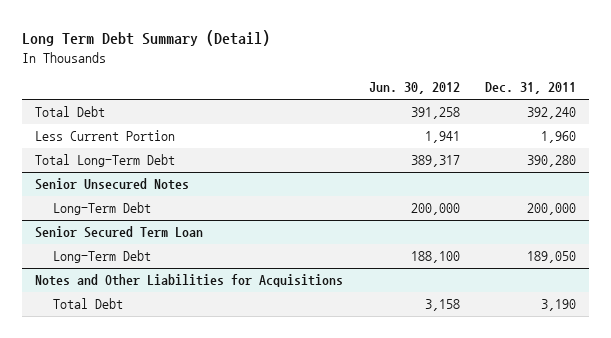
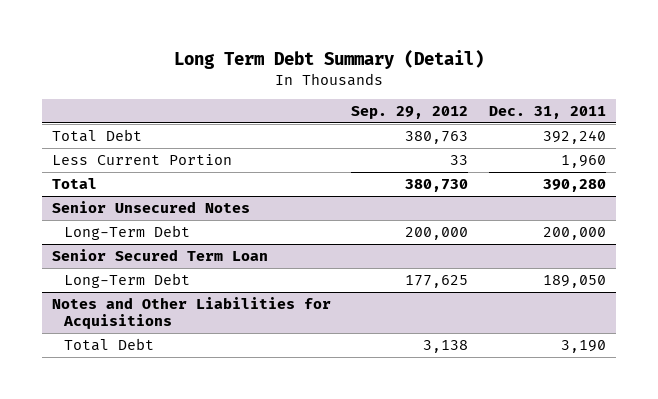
[368,82,460,95] Jun. 30, 2012 -> none
none -> [351,106,469,120] Sep. 29, 2012
[34,154,175,168] Total Long-Term Debt -> [52,177,98,189] Total

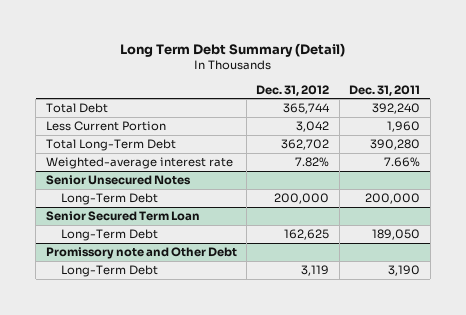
[351,106,469,120] Sep. 29, 2012 -> none
none -> [256,84,330,96] Dec. 31, 2012
[52,177,98,189] Total -> [45,138,176,151] Total Long-Term Debt
none -> [45,156,233,169] Weighted-average interest rate
[52,296,332,330] Notes and Other Liabilities for Acquisitions -> none
none -> [45,246,237,259] Promissory note and Other Debt
[63,337,154,351] Total Debt -> [61,264,159,277] Long-Term Debt

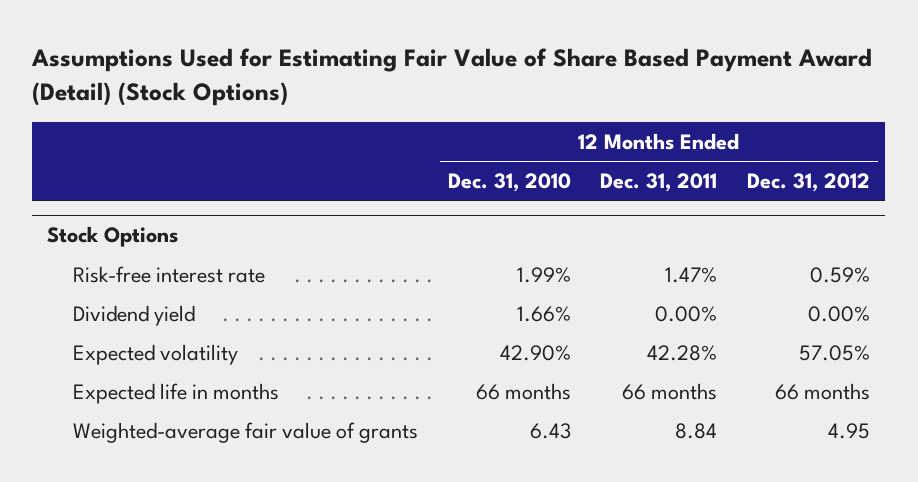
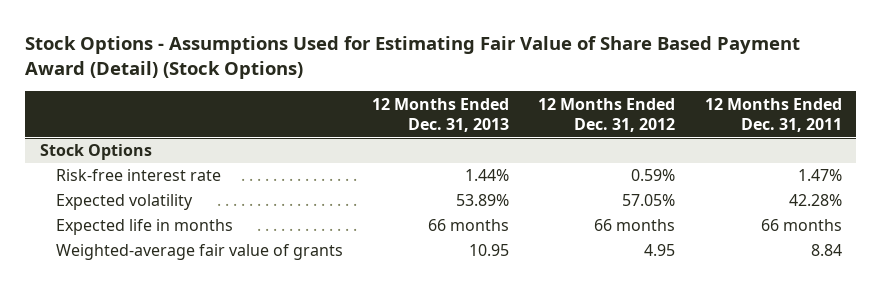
[31,48,873,107] Assumptions Used for Estimating Fair Value of Share Based Payment Award (Detail) (Stock Options) -> [24,35,800,80] Stock Options - Assumptions Used for Estimating Fair Value of Share Based Payment Award (Detail) (Stock Options)
[447,173,571,193] Dec. 31, 2010 -> none
none -> [371,97,509,132] 12 Months Ended Dec. 31, 2013
[72,304,195,326] Dividend yield -> none

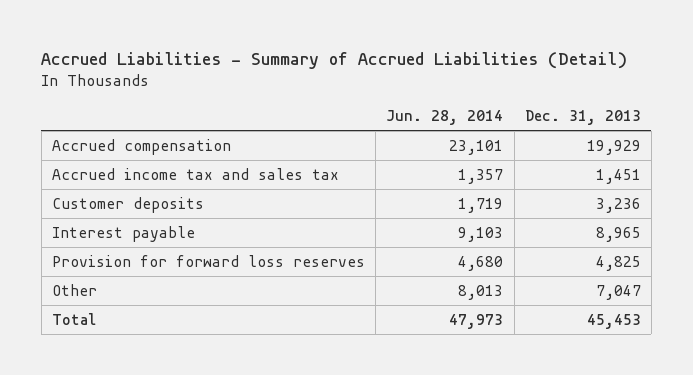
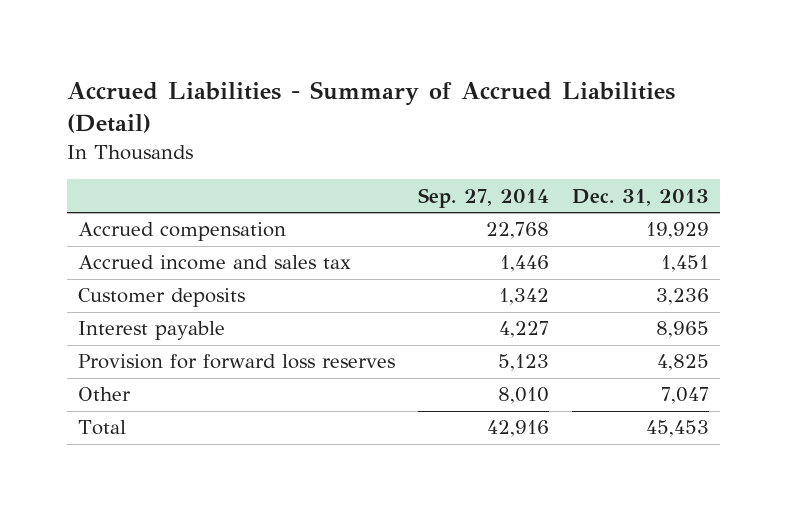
[386,109,504,125] Jun. 28, 2014 -> none
none -> [417,187,549,208] Sep. 27, 2014
[52,167,340,180] Accrued income tax and sales tax -> [78,255,352,271] Accrued income and sales tax

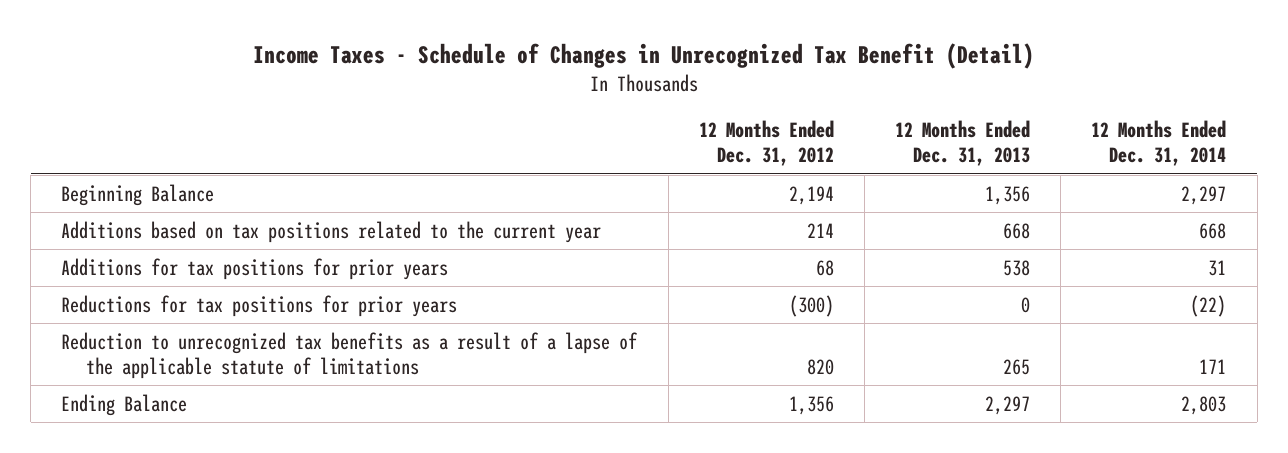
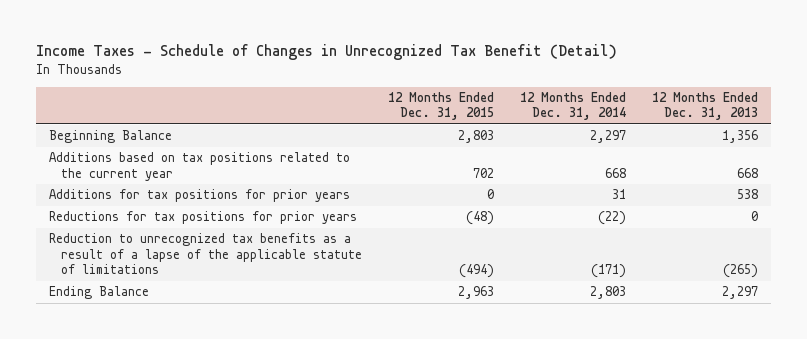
[698,120,834,167] 12 Months Ended Dec. 31, 2012 -> none
none -> [387,91,494,121] 12 Months Ended Dec. 31, 2015
[1003,358,1031,375] 265 -> [722,264,758,279] (265)
[1199,358,1227,374] 171 -> [590,264,626,279] (171)

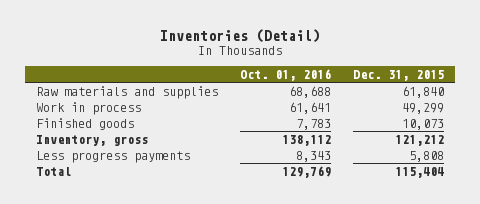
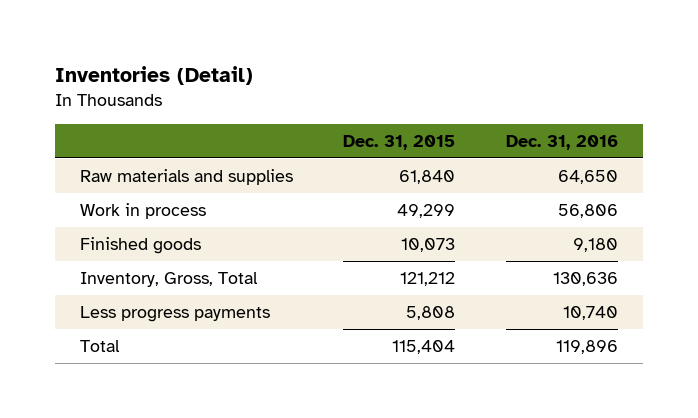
[239,68,331,81] Oct. 01, 2016 -> none
none -> [505,134,618,150] Dec. 31, 2016
[35,134,148,146] Inventory, gross -> [79,272,258,288] Inventory, Gross, Total

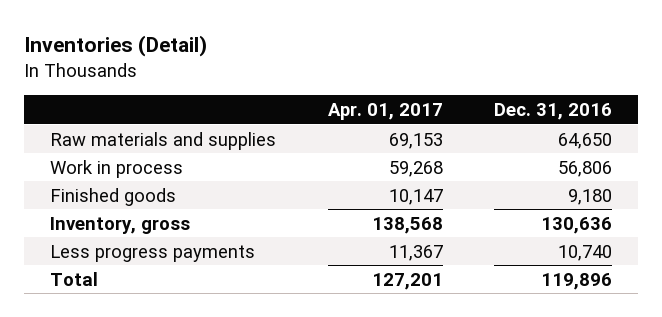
[343,134,456,150] Dec. 31, 2015 -> none
none -> [327,103,443,121] Apr. 01, 2017
[79,272,258,288] Inventory, Gross, Total -> [49,216,190,234] Inventory, gross

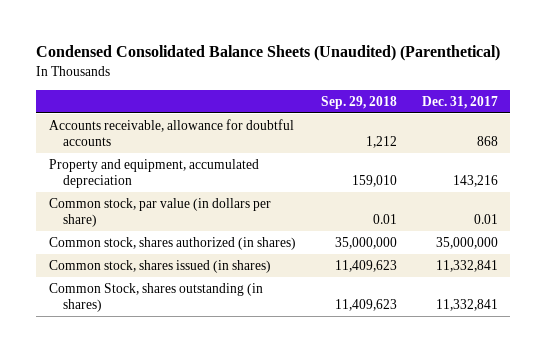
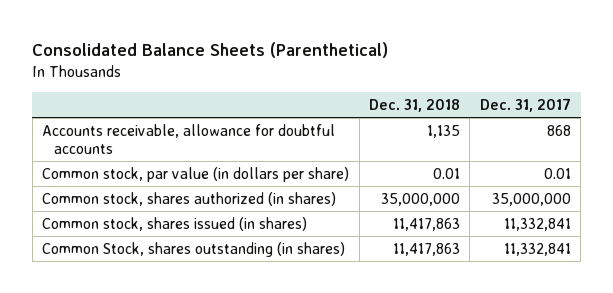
[35,45,500,62] Condensed Consolidated Balance Sheets (Unaudited) (Parenthetical) -> [32,42,389,59] Consolidated Balance Sheets (Parenthetical)
[320,95,397,109] Sep. 29, 2018 -> none
none -> [369,98,461,112] Dec. 31, 2018
[48,158,259,189] Property and equipment, accumulated depreciation -> none

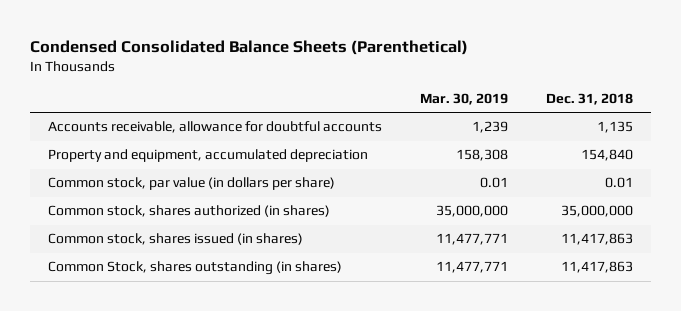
[32,42,389,59] Consolidated Balance Sheets (Parenthetical) -> [29,39,468,55] Condensed Consolidated Balance Sheets (Parenthetical)
[479,97,571,112] Dec. 31, 2017 -> none
none -> [419,93,508,106] Mar. 30, 2019
none -> [48,149,369,163] Property and equipment, accumulated depreciation

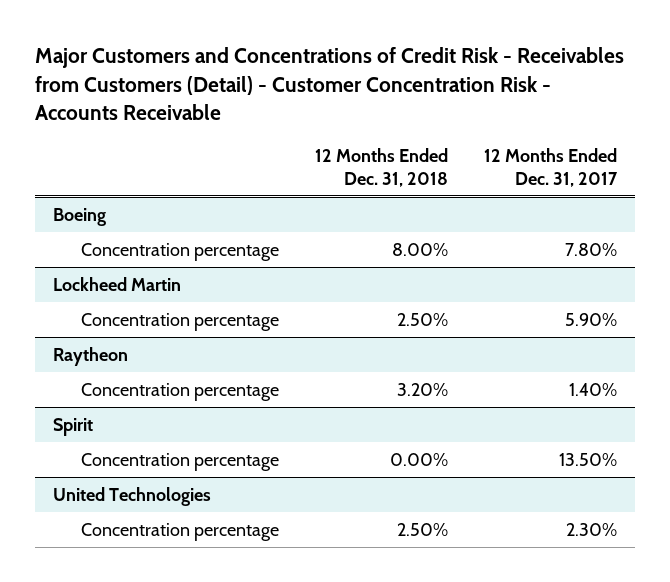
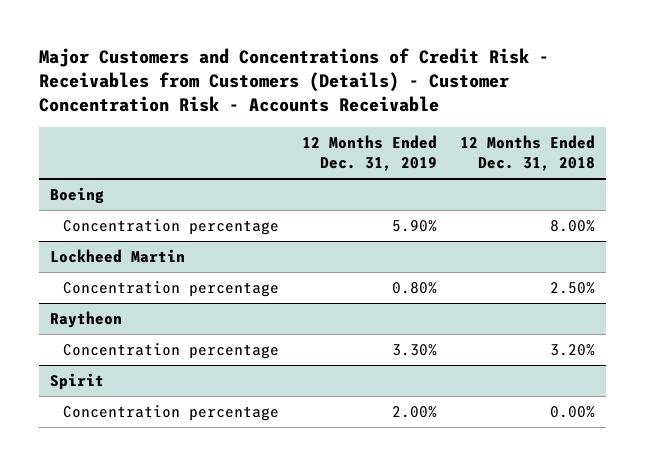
[34,47,624,120] Major Customers and Concentrations of Credit Risk - Receivables from Customers (Detail) - Customer Concentration Risk - Accounts Receivable -> [38,47,549,113] Major Customers and Concentrations of Credit Risk - Receivables from Customers (Details) - Customer Concentration Risk - Accounts Receivable
[483,148,618,187] 12 Months Ended Dec. 31, 2017 -> none
none -> [301,134,437,172] 12 Months Ended Dec. 31, 2019
[53,486,212,506] United Technologies -> none
[80,522,279,541] Concentration percentage -> none

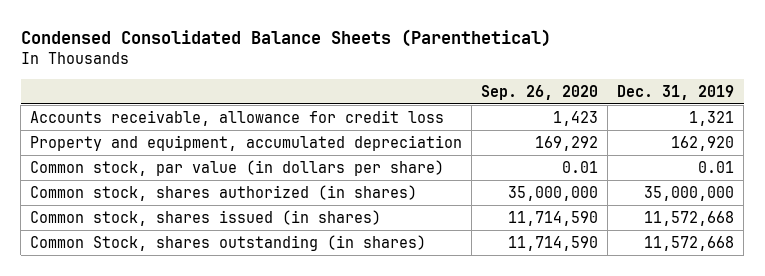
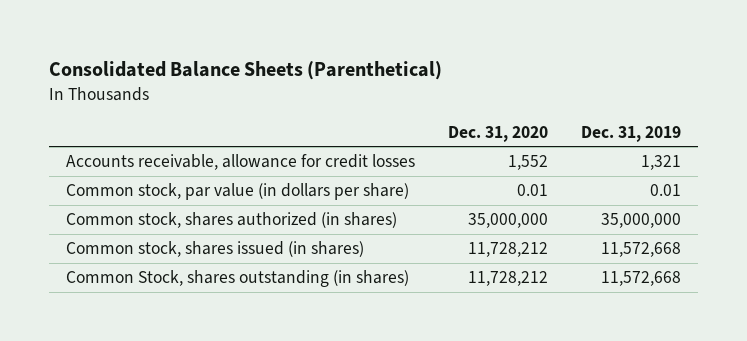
[20,29,551,48] Condensed Consolidated Balance Sheets (Parenthetical) -> [48,61,442,81] Consolidated Balance Sheets (Parenthetical)
[481,84,599,100] Sep. 26, 2020 -> none
none -> [447,125,548,142] Dec. 31, 2020
[30,134,463,151] Property and equipment, accumulated depreciation -> none
[30,109,445,126] Accounts receivable, allowance for credit loss -> [65,154,415,171] Accounts receivable, allowance for credit losses

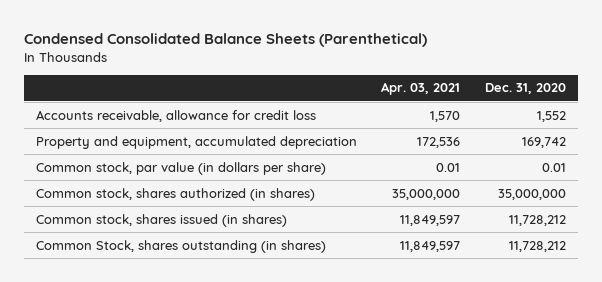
[48,61,442,81] Consolidated Balance Sheets (Parenthetical) -> [24,33,428,48] Condensed Consolidated Balance Sheets (Parenthetical)
[581,125,682,142] Dec. 31, 2019 -> none
none -> [381,82,461,96] Apr. 03, 2021
[65,154,415,171] Accounts receivable, allowance for credit losses -> [36,109,317,122] Accounts receivable, allowance for credit loss
none -> [36,135,358,149] Property and equipment, accumulated depreciation

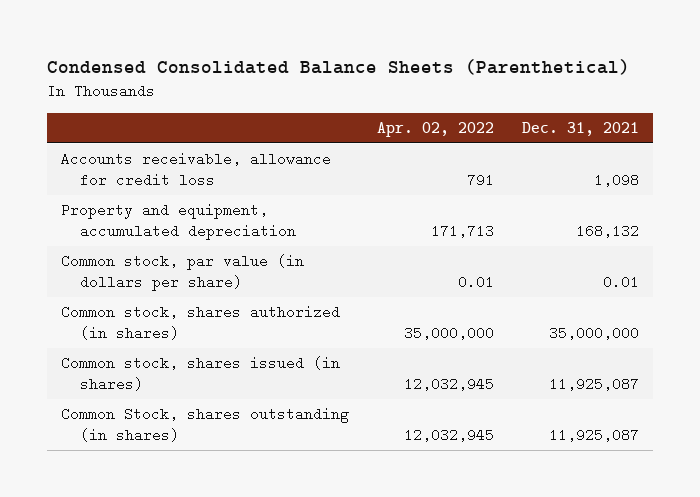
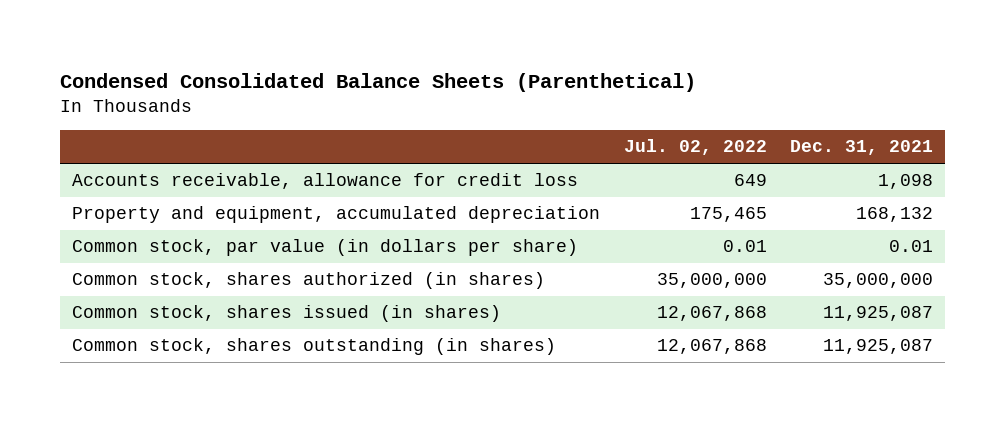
[376,122,494,138] Apr. 02, 2022 -> none
none -> [623,139,767,156] Jul. 02, 2022
[60,407,349,443] Common Stock, shares outstanding (in shares) -> [72,338,557,356] Common stock, shares outstanding (in shares)

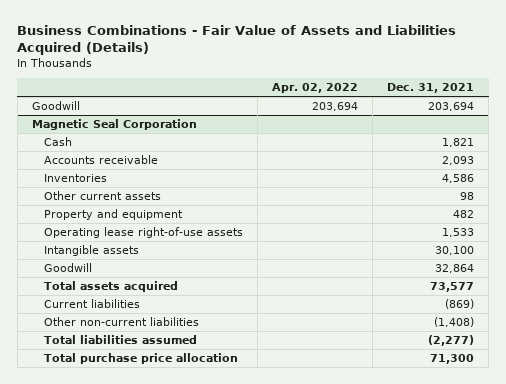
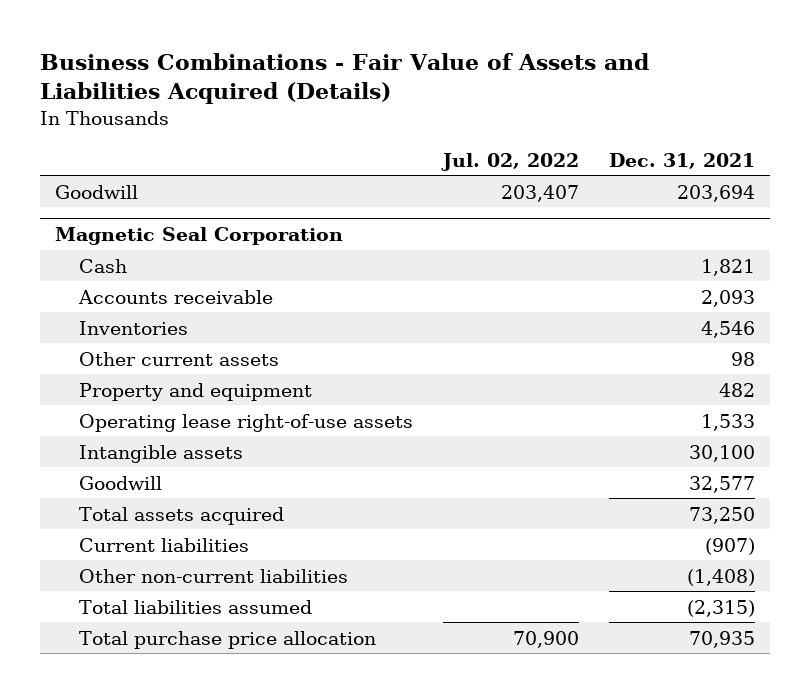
[271,83,358,94] Apr. 02, 2022 -> none
none -> [441,152,580,171] Jul. 02, 2022
[442,174,475,184] 4,586 -> [700,320,755,338] 4,546
[435,264,475,274] 32,864 -> [688,475,755,493] 32,577
[430,282,475,293] 73,577 -> [688,506,755,524] 73,250
[445,299,475,310] (869) -> [704,537,755,555] (907)
[428,335,475,347] (2,277) -> [686,599,755,617] (2,315)
[430,354,475,365] 71,300 -> [688,630,755,648] 70,935

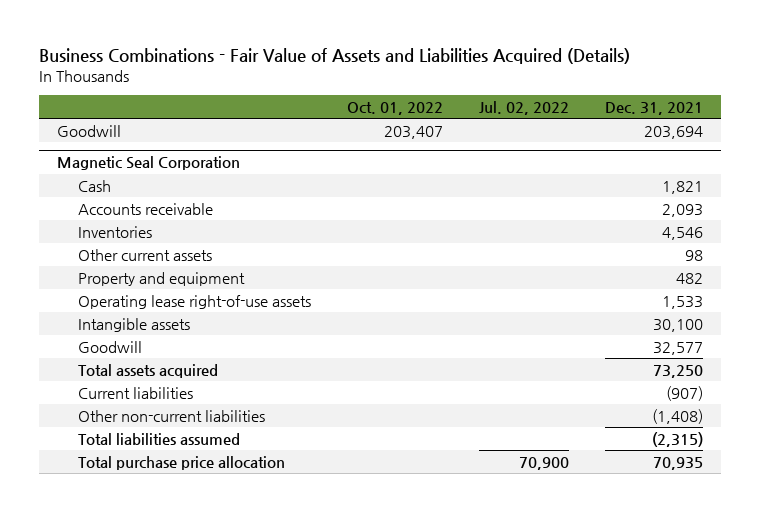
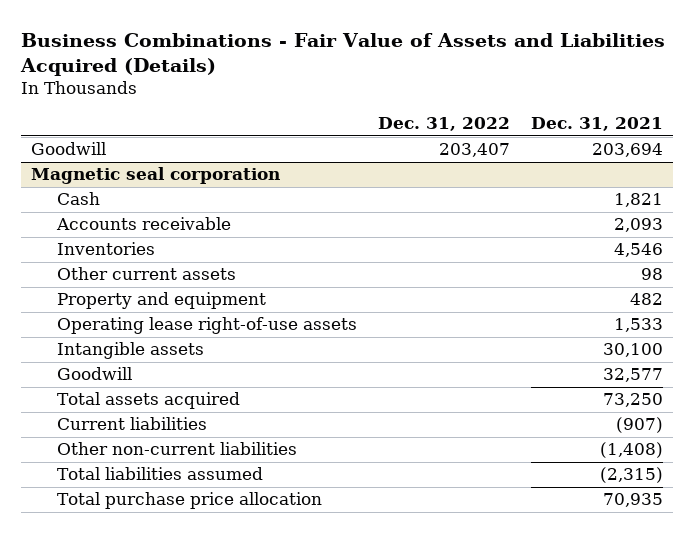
[346,101,443,115] Oct. 01, 2022 -> none
[478,100,569,115] Jul. 02, 2022 -> none
none -> [378,117,511,132] Dec. 31, 2022
[56,156,240,171] Magnetic Seal Corporation -> [31,167,281,185] Magnetic seal corporation

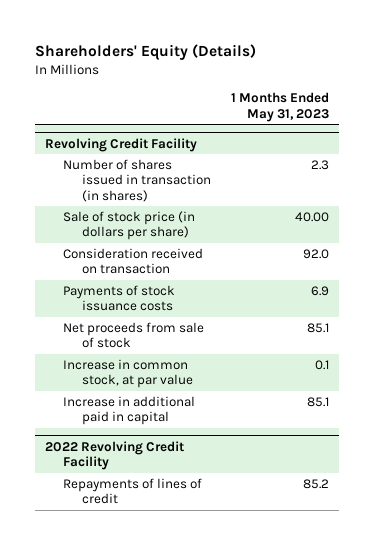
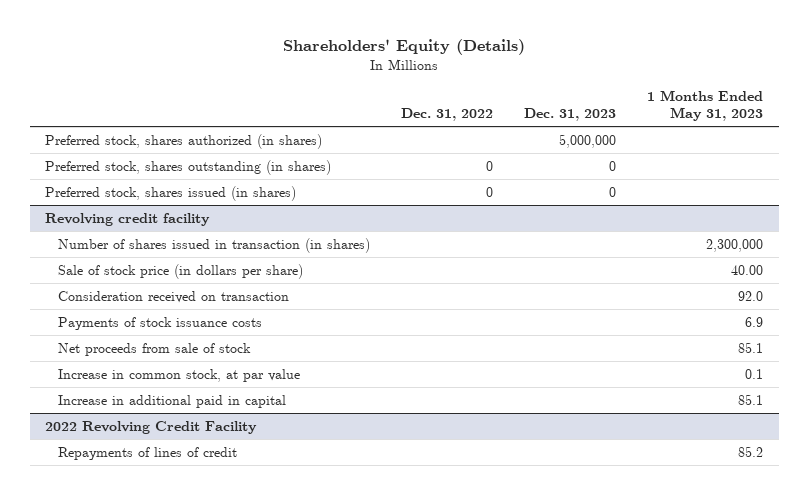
none -> [400,108,493,122] Dec. 31, 2022
none -> [524,108,617,122] Dec. 31, 2023
none -> [45,133,323,149] Preferred stock, shares authorized (in shares)
none -> [45,159,332,175] Preferred stock, shares outstanding (in shares)
none -> [45,185,297,201] Preferred stock, shares issued (in shares)
[45,137,198,152] Revolving Credit Facility -> [45,212,211,226] Revolving credit facility
[310,159,329,170] 2.3 -> [706,238,764,252] 2,300,000

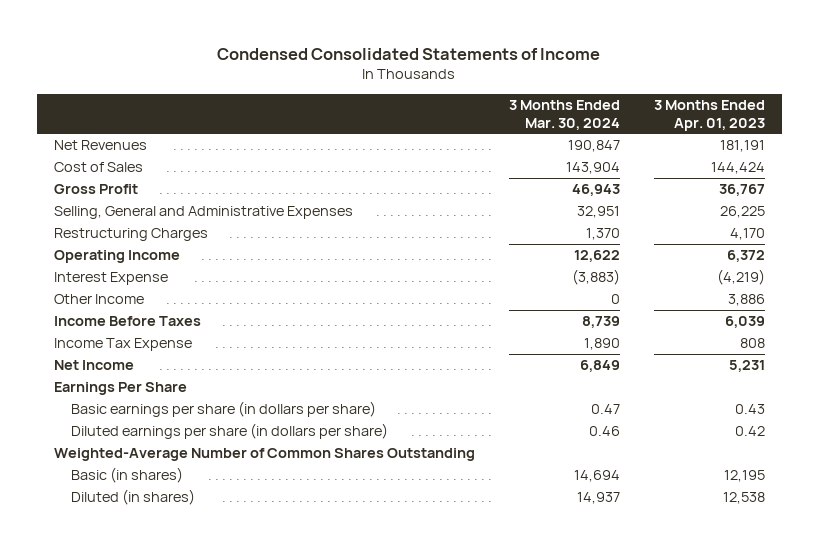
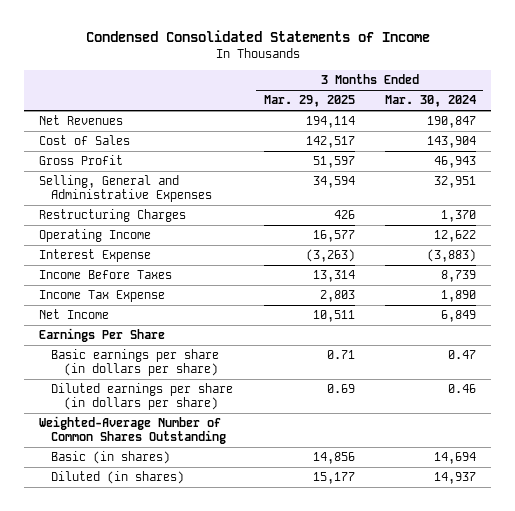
[653,100,765,131] 3 Months Ended Apr. 01, 2023 -> none
none -> [263,95,355,108] Mar. 29, 2025
[54,294,145,305] Other Income -> none

